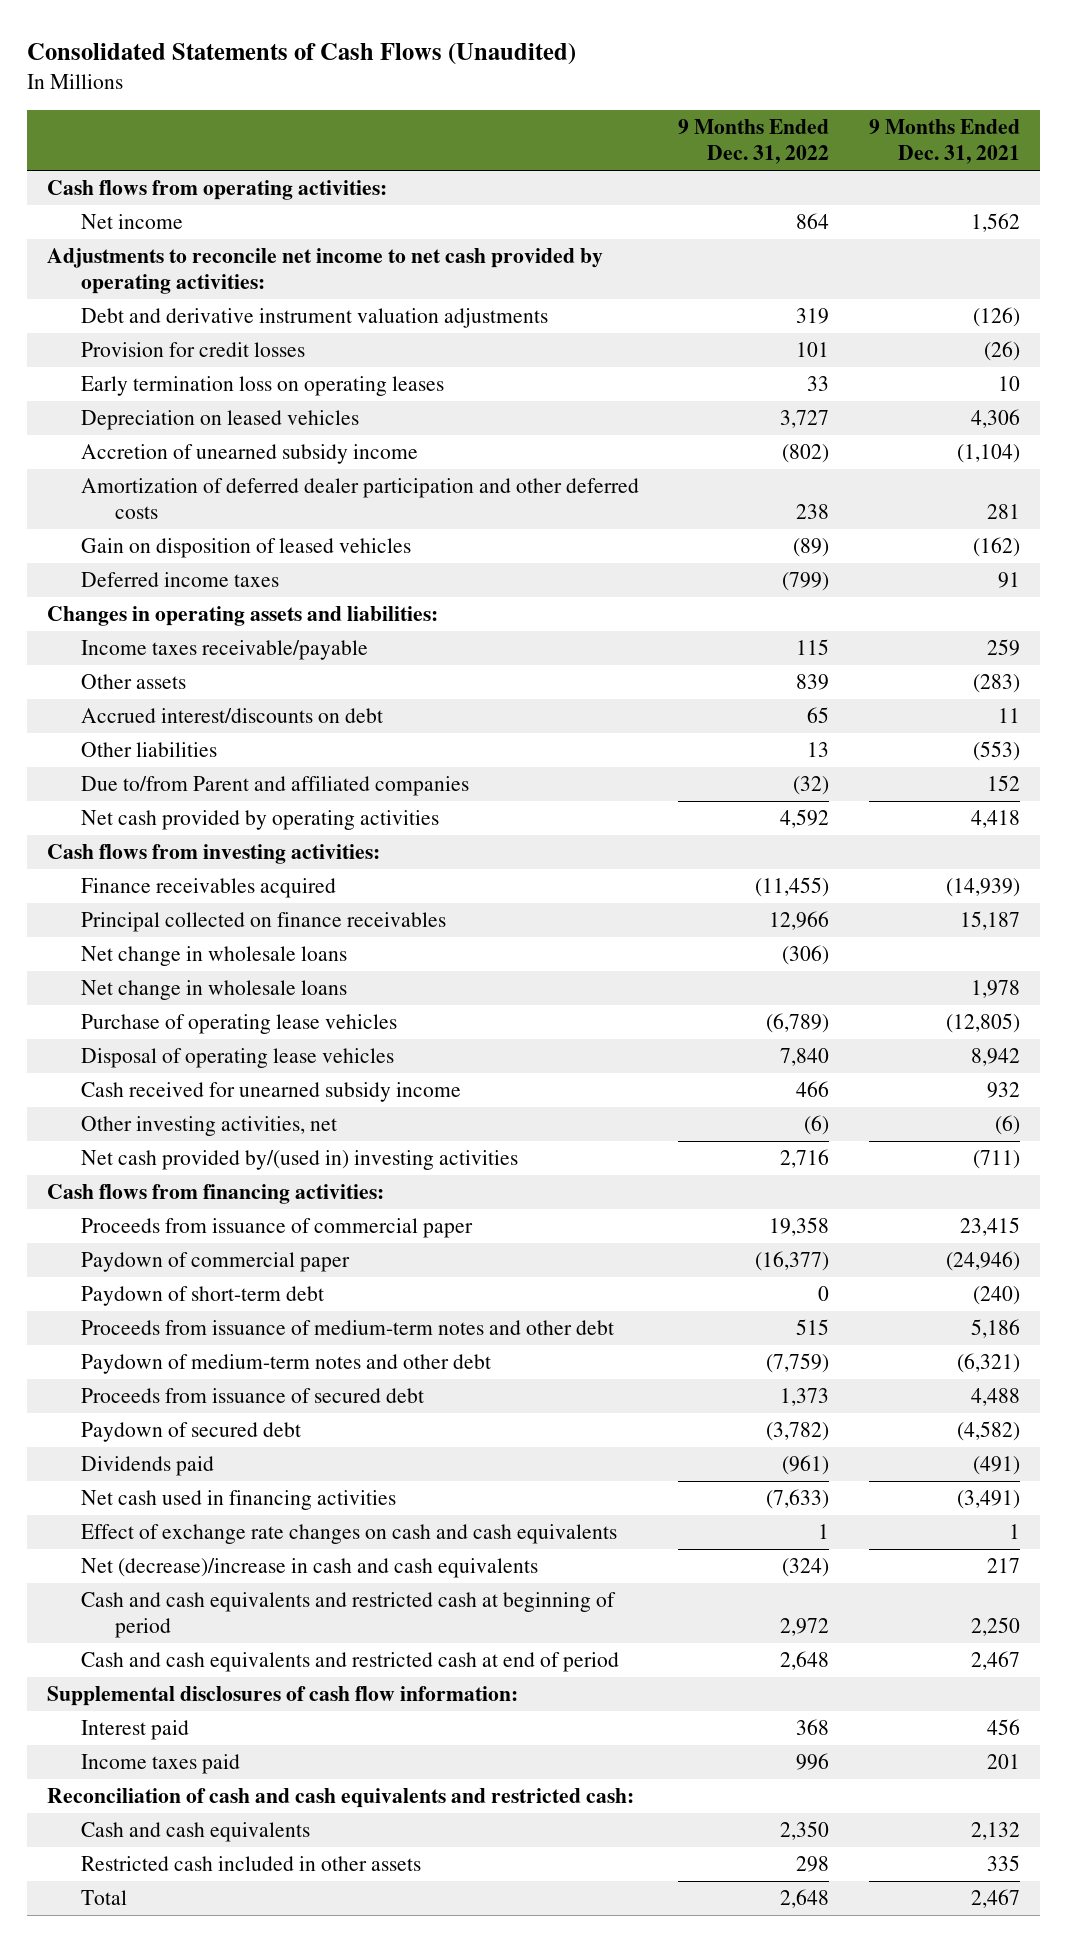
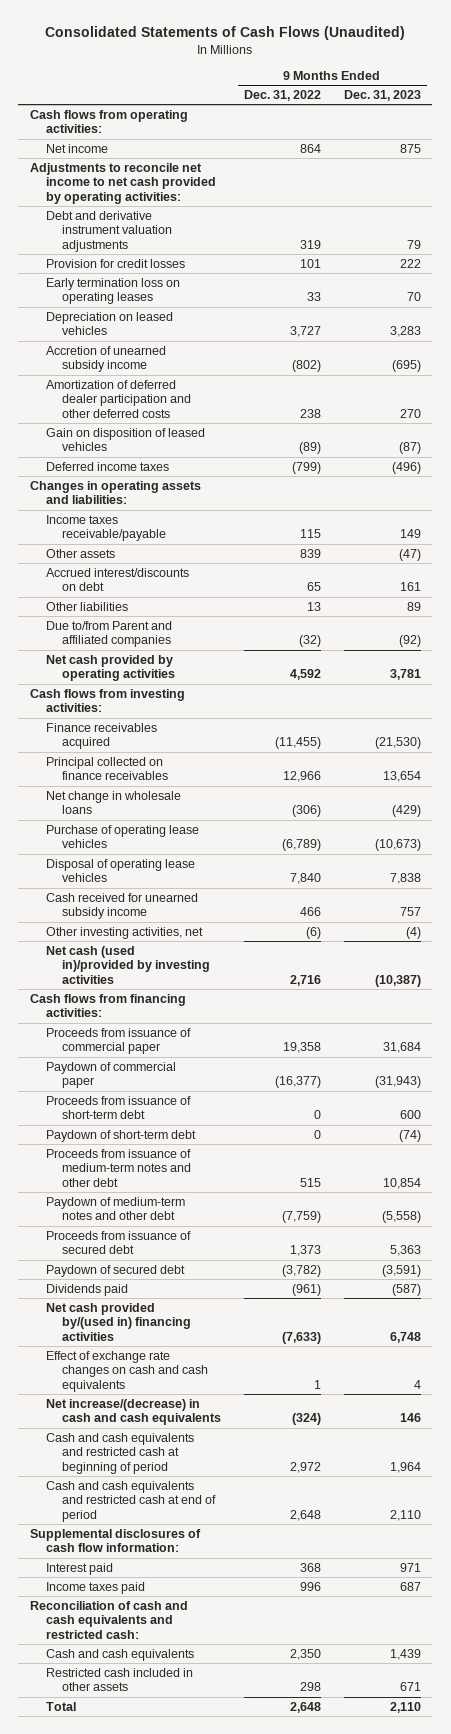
[869,119,1021,165] 9 Months Ended Dec. 31, 2021 -> none
none -> [343,90,421,102] Dec. 31, 2023
[80,980,347,1001] Net change in wholesale loans -> none
[80,1150,518,1171] Net cash provided by/(used in) investing activities -> [45,945,210,984] Net cash (used in)/provided by investing activities
none -> [45,1095,191,1120] Proceeds from issuance of short-term debt
[80,1490,396,1511] Net cash used in financing activities -> [45,1302,191,1341] Net cash provided by/(used in) financing activities
[80,1558,538,1579] Net (decrease)/increase in cash and cash equivalents -> [45,1398,221,1426] Net increase/(decrease) in cash and cash equivalents

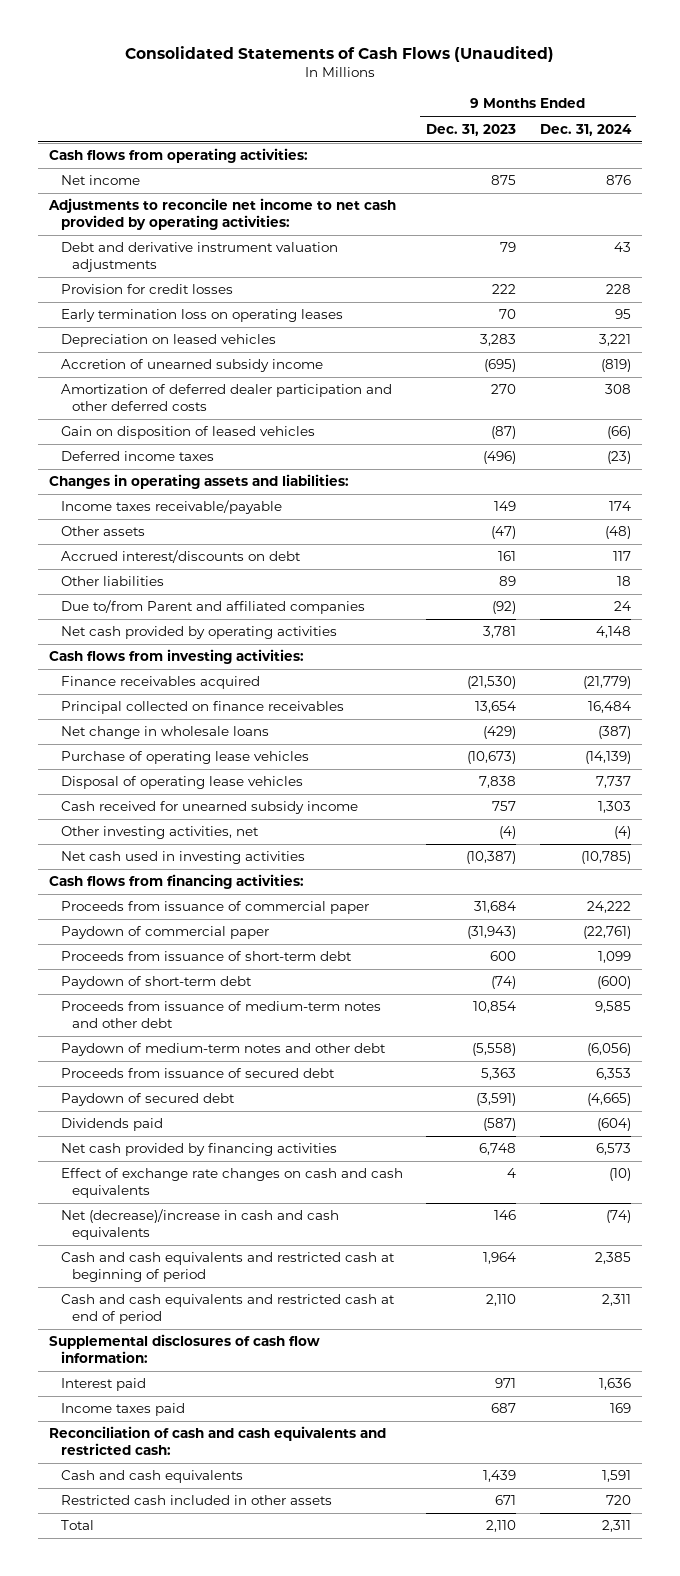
[243,90,321,102] Dec. 31, 2022 -> none
none -> [539,123,632,136] Dec. 31, 2024
[45,945,210,984] Net cash (used in)/provided by investing activities -> [60,851,305,865] Net cash used in investing activities
[45,1302,191,1341] Net cash provided by/(used in) financing activities -> [60,1143,337,1157] Net cash provided by financing activities
[45,1398,221,1426] Net increase/(decrease) in cash and cash equivalents -> [60,1209,339,1241] Net (decrease)/increase in cash and cash equivalents

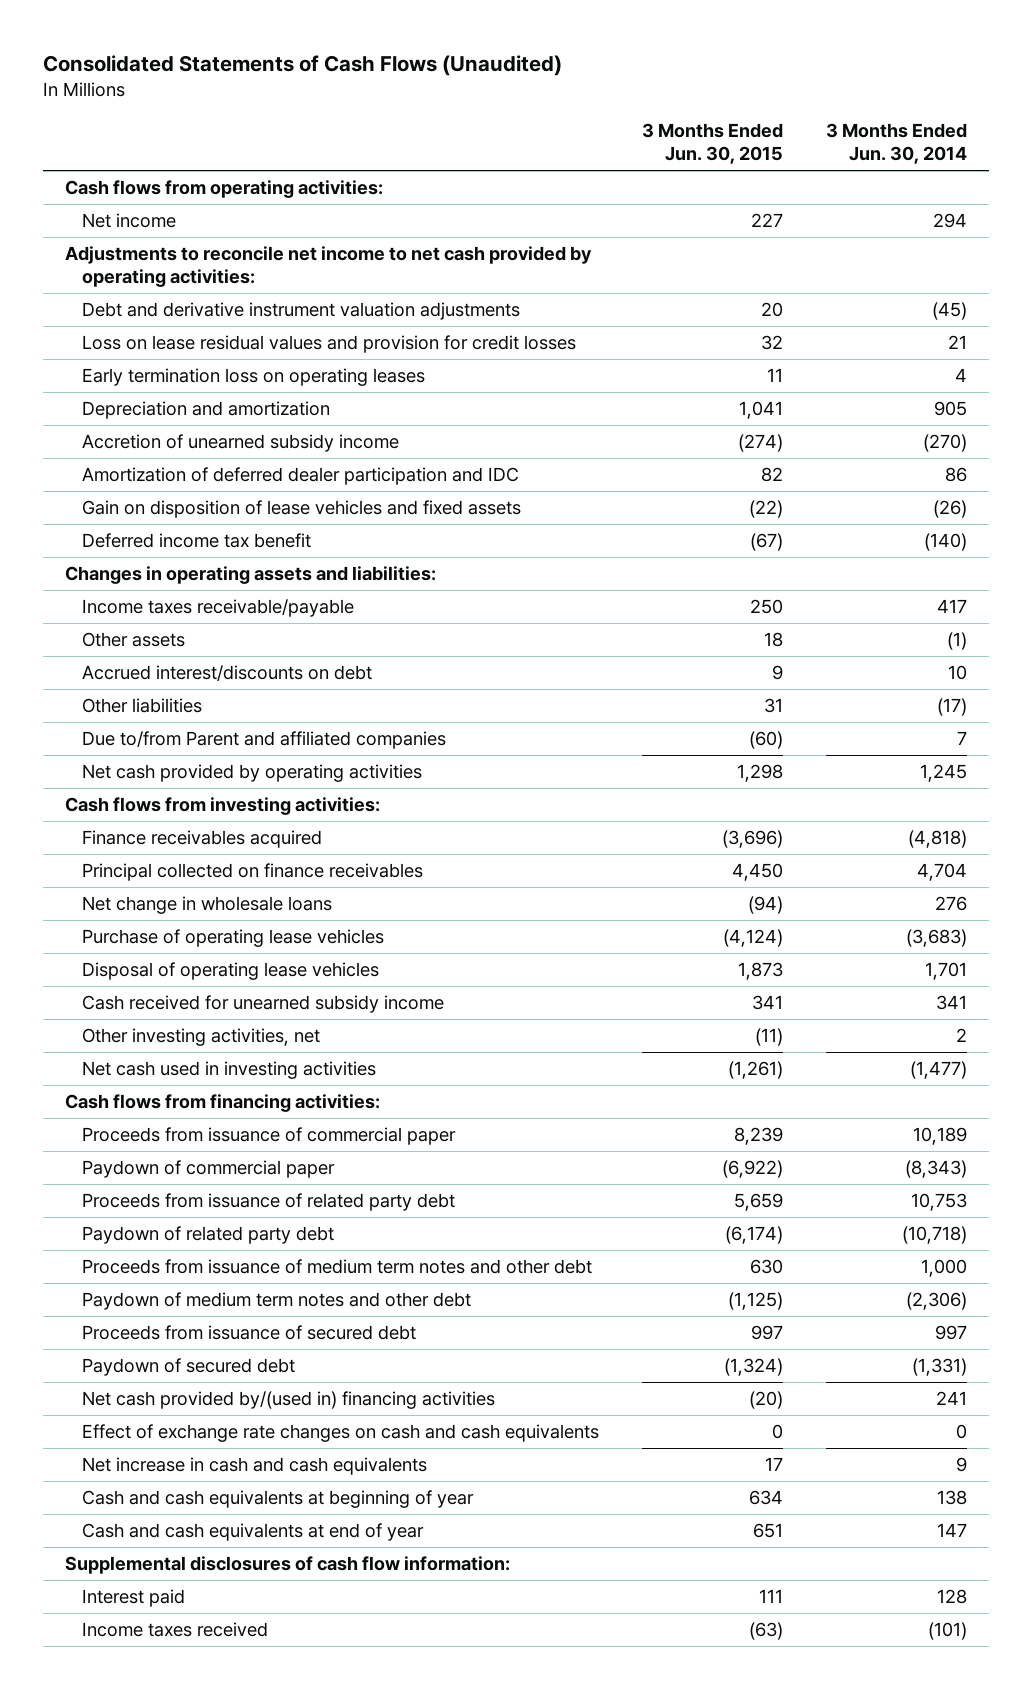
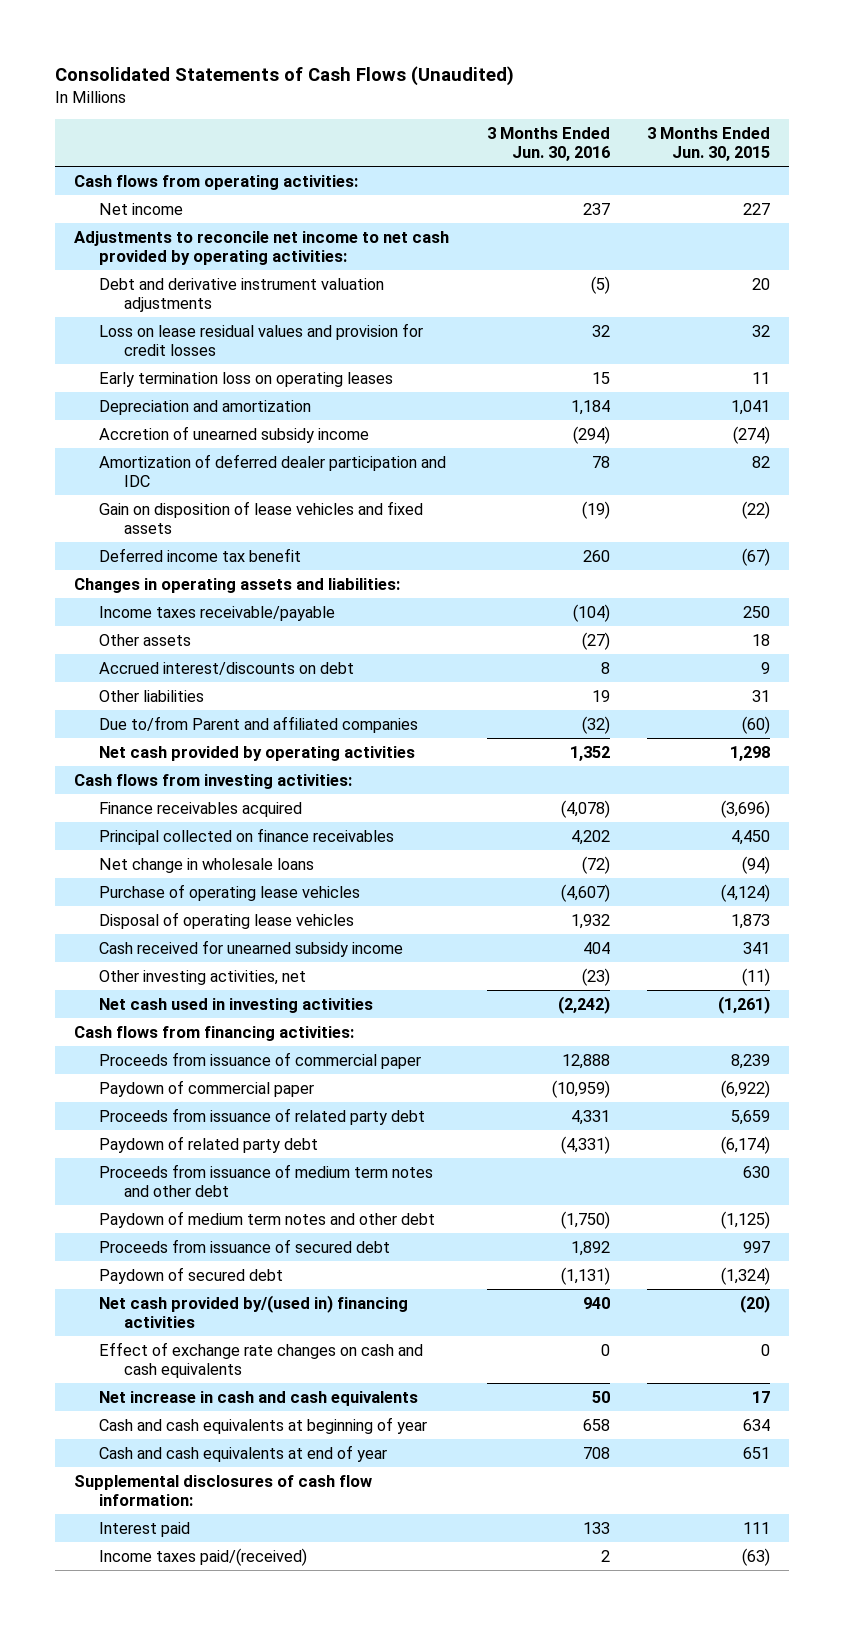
[826,123,968,165] 3 Months Ended Jun. 30, 2014 -> none
none -> [486,126,610,162] 3 Months Ended Jun. 30, 2016
[81,1621,268,1637] Income taxes received -> [99,1547,308,1566] Income taxes paid/(received)

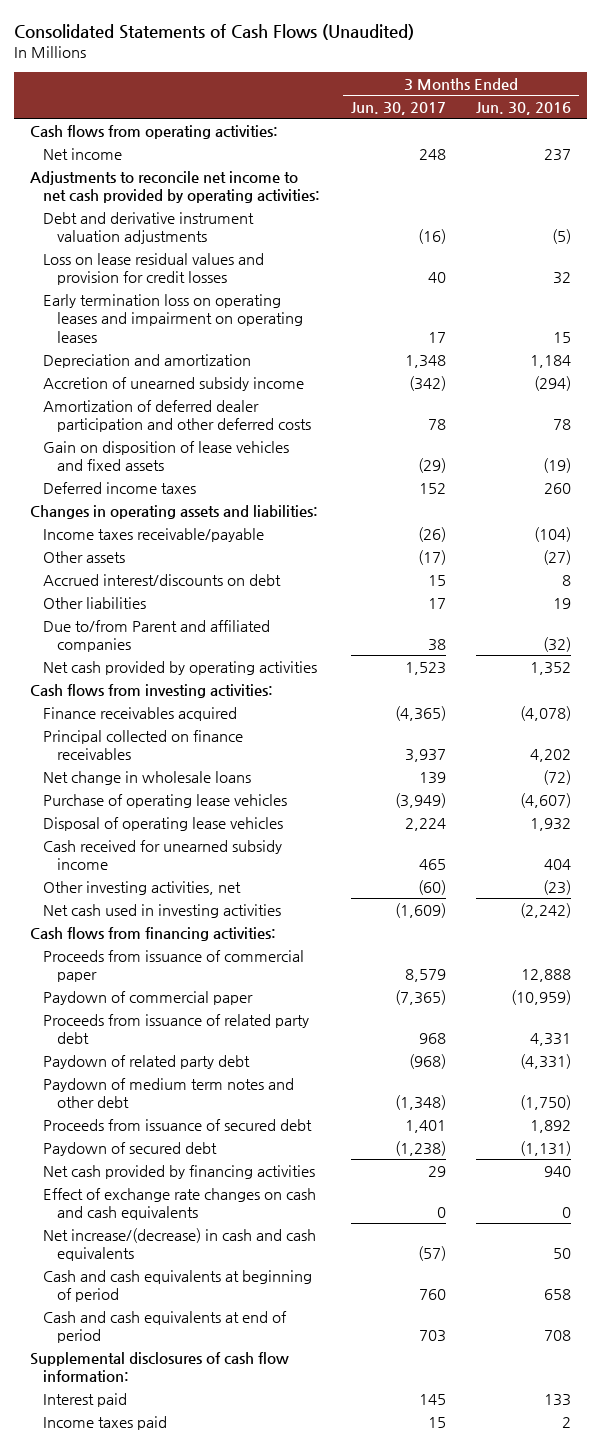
[647,126,771,162] 3 Months Ended Jun. 30, 2015 -> none
none -> [350,101,446,115] Jun. 30, 2017
[99,371,394,387] Early termination loss on operating leases -> [43,293,303,343] Early termination loss on operating leases and impairment on operating leases
[99,453,447,488] Amortization of deferred dealer participation and IDC -> [43,399,311,433] Amortization of deferred dealer participation and other deferred costs
[99,547,302,562] Deferred income tax benefit -> [43,481,197,494] Deferred income taxes
[99,1163,434,1198] Proceeds from issuance of medium term notes and other debt -> none
[99,1294,409,1329] Net cash provided by/(used in) financing activities -> [43,1164,316,1179] Net cash provided by financing activities
[99,1390,419,1406] Net increase in cash and cash equivalents -> [43,1227,317,1262] Net increase/(decrease) in cash and cash equivalents
[99,1416,428,1434] Cash and cash equivalents at beginning of year -> [43,1269,313,1303] Cash and cash equivalents at beginning of period
[99,1444,388,1462] Cash and cash equivalents at end of year -> [43,1310,288,1344] Cash and cash equivalents at end of period
[99,1547,308,1566] Income taxes paid/(received) -> [43,1415,168,1430] Income taxes paid

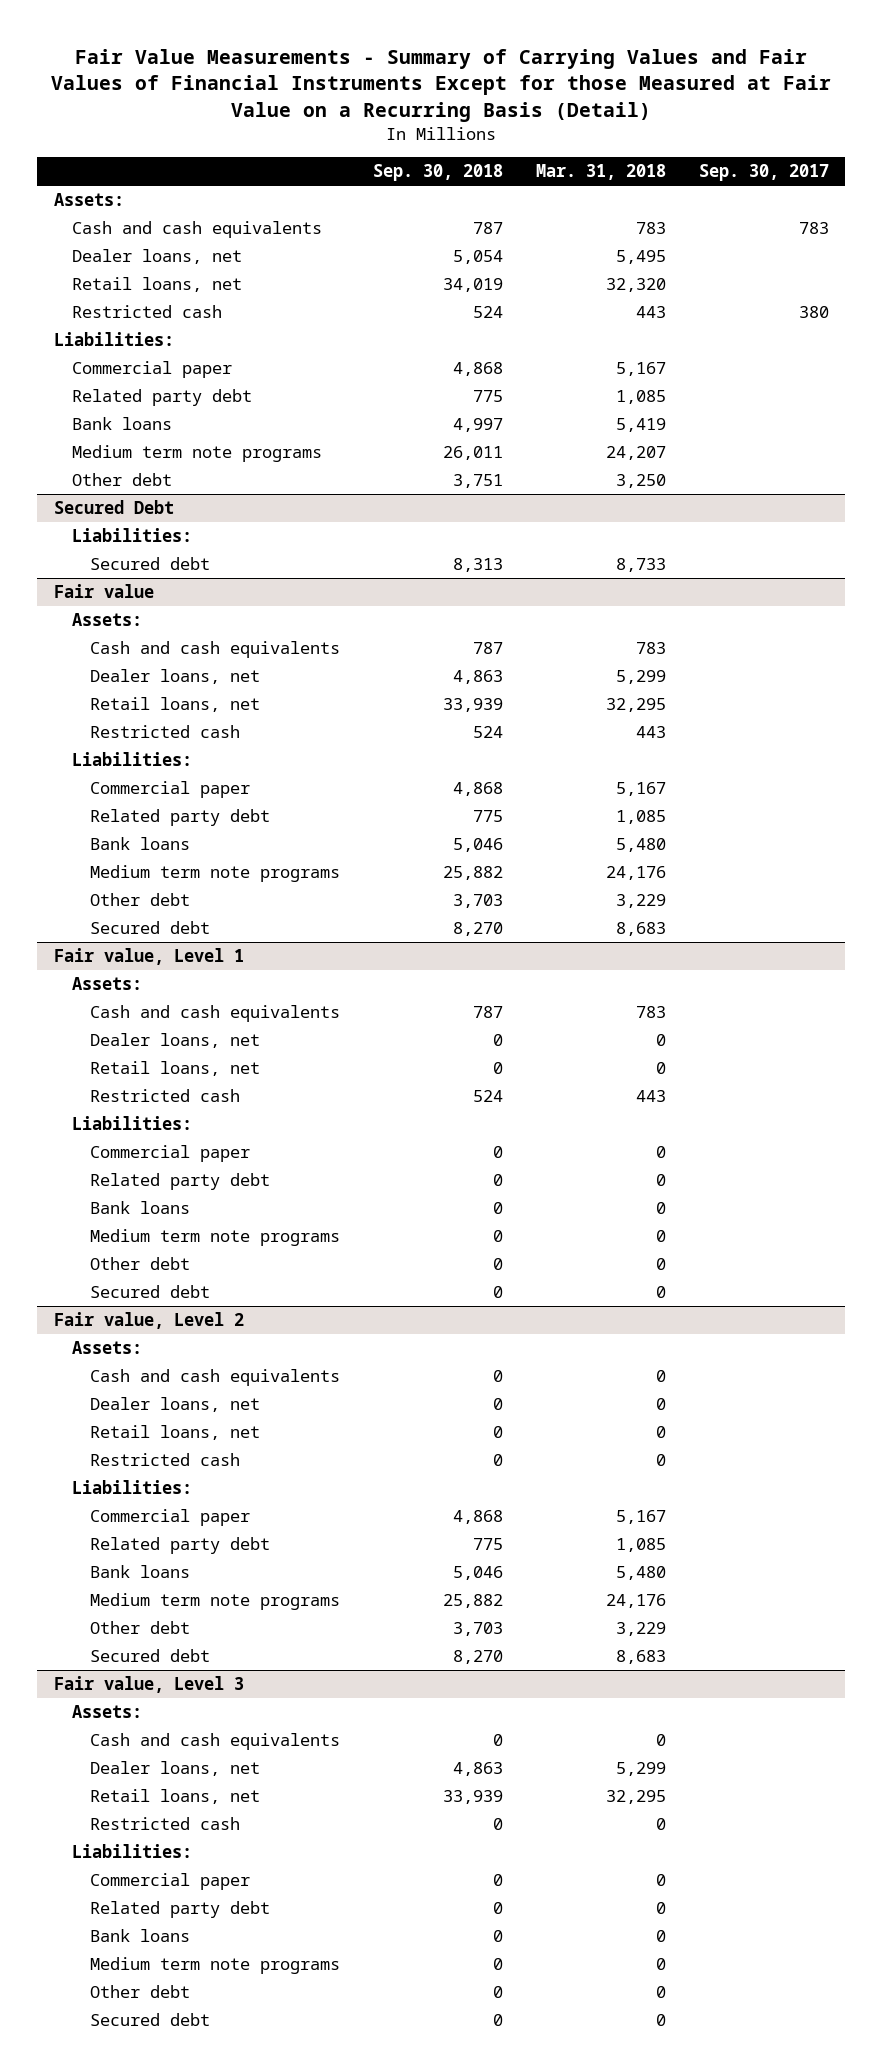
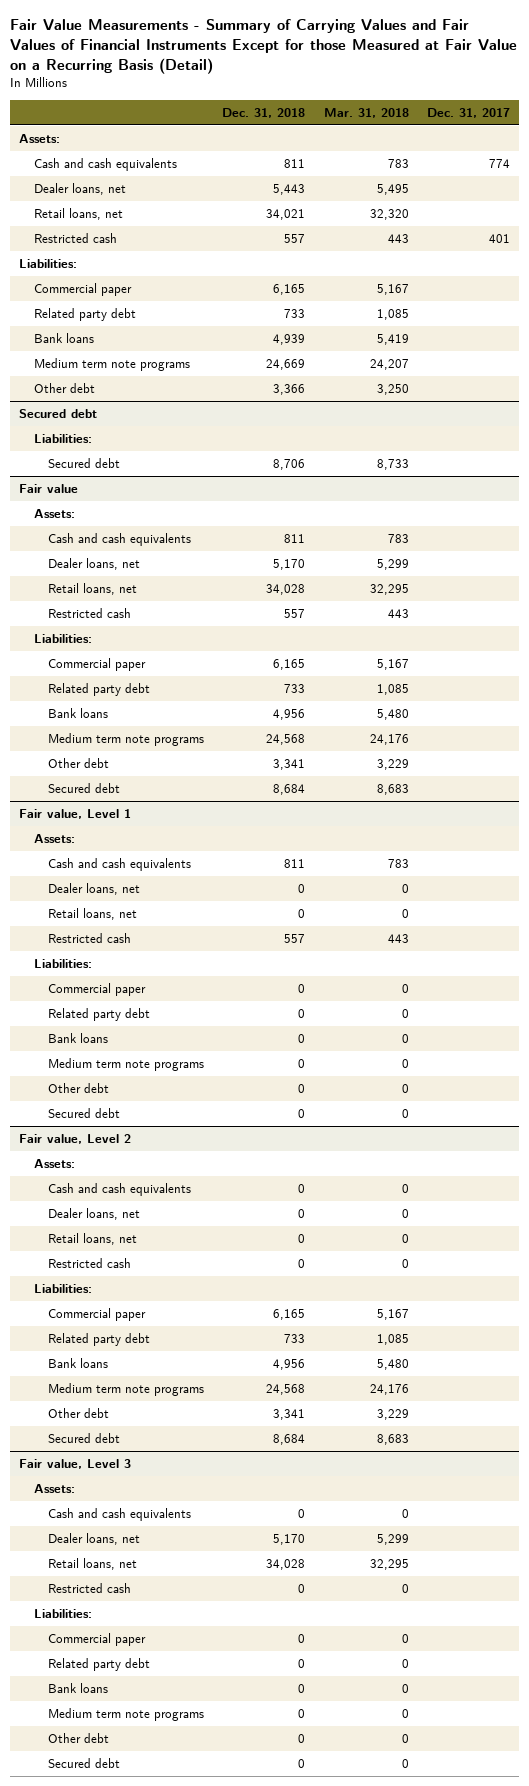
[373,164,504,182] Sep. 30, 2018 -> none
[698,164,829,182] Sep. 30, 2017 -> none
none -> [222,107,306,118] Dec. 31, 2018
none -> [426,107,510,118] Dec. 31, 2017
[53,500,174,515] Secured Debt -> [19,408,98,418] Secured debt

